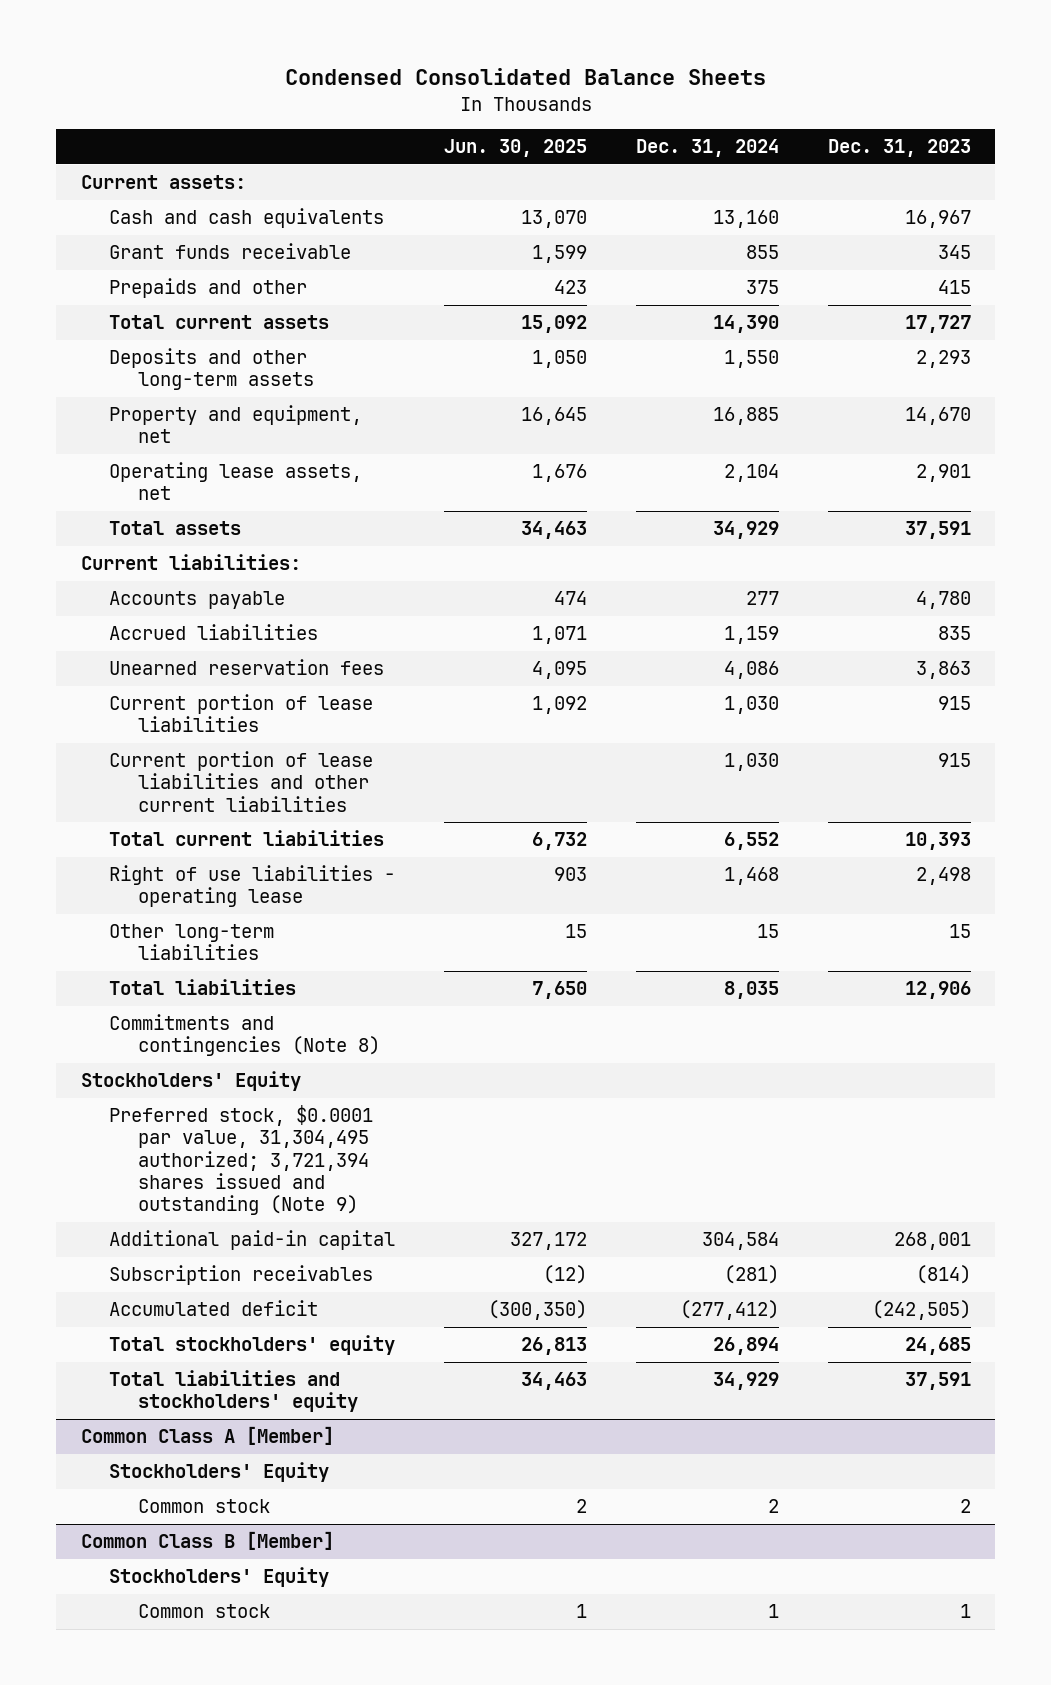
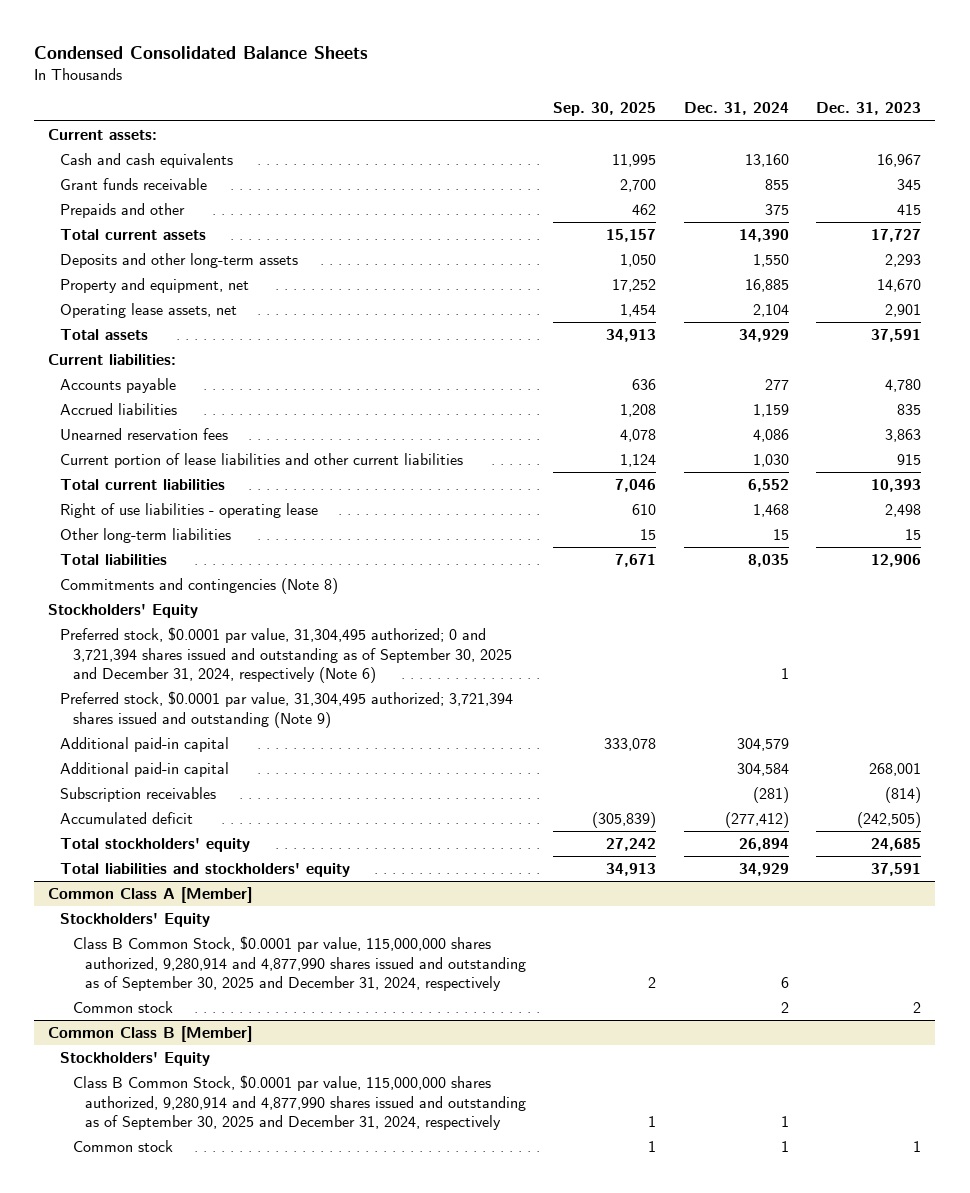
[444,139,588,158] Jun. 30, 2025 -> none
none -> [553,102,657,117] Sep. 30, 2025
[109,694,374,733] Current portion of lease liabilities -> none
none -> [60,627,512,683] Preferred stock, $0.0001 par value, 31,304,495 authorized; 0 and 3,721,394 shares issued and outstanding as of September 30, 2025 and December 31, 2024, respectively (Note 6)
none -> [60,737,230,753] Additional paid-in capital
none -> [72,936,526,991] Class B Common Stock, $0.0001 par value, 115,000,000 shares authorized, 9,280,914 and 4,877,990 shares issued and outstanding as of September 30, 2025 and December 31, 2024, respectively
none -> [72,1075,526,1130] Class B Common Stock, $0.0001 par value, 115,000,000 shares authorized, 9,280,914 and 4,877,990 shares issued and outstanding as of September 30, 2025 and December 31, 2024, respectively

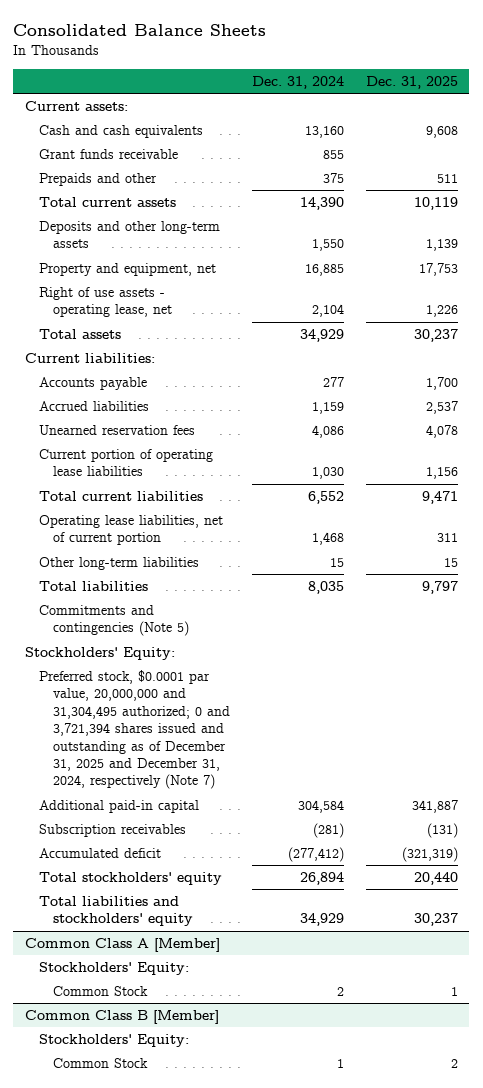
[34,45,369,59] Condensed Consolidated Balance Sheets -> [13,23,267,36] Consolidated Balance Sheets
[553,102,657,117] Sep. 30, 2025 -> none
[816,102,922,116] Dec. 31, 2023 -> none
none -> [366,75,459,89] Dec. 31, 2025
[60,303,238,319] Operating lease assets, net -> [38,286,172,318] Right of use assets - operating lease, net
[60,453,464,469] Current portion of lease liabilities and other current liabilities -> [38,448,213,477] Current portion of operating lease liabilities
[60,503,319,519] Right of use liabilities - operating lease -> [38,514,223,546] Operating lease liabilities, net of current portion
[60,627,512,683] Preferred stock, $0.0001 par value, 31,304,495 authorized; 0 and 3,721,394 shares issued and outstanding as of September 30, 2025 and December 31, 2024, respectively (Note 6) -> none
[60,737,230,753] Additional paid-in capital -> none
[60,578,339,595] Commitments and contingencies (Note 8) -> [38,604,189,637] Commitments and contingencies (Note 5)
[48,604,199,619] Stockholders' Equity -> [24,646,175,660] Stockholders' Equity:
[60,691,514,728] Preferred stock, $0.0001 par value, 31,304,495 authorized; 3,721,394 shares issued and outstanding (Note 9) -> [38,669,230,790] Preferred stock, $0.0001 par value, 20,000,000 and 31,304,495 authorized; 0 and 3,721,394 shares issued and outstanding as of December 31, 2025 and December 31, 2024, respectively (Note 7)
[72,936,526,991] Class B Common Stock, $0.0001 par value, 115,000,000 shares authorized, 9,280,914 and 4,877,990 shares issued and outstanding as of September 30, 2025 and December 31, 2024, respectively -> none
[60,913,211,928] Stockholders' Equity -> [38,961,189,975] Stockholders' Equity:
[72,1001,173,1014] Common stock -> [52,985,148,996] Common Stock
[72,1075,526,1130] Class B Common Stock, $0.0001 par value, 115,000,000 shares authorized, 9,280,914 and 4,877,990 shares issued and outstanding as of September 30, 2025 and December 31, 2024, respectively -> none
[60,1052,211,1067] Stockholders' Equity -> [38,1033,189,1047] Stockholders' Equity:
[72,1140,173,1153] Common stock -> [52,1057,148,1068] Common Stock

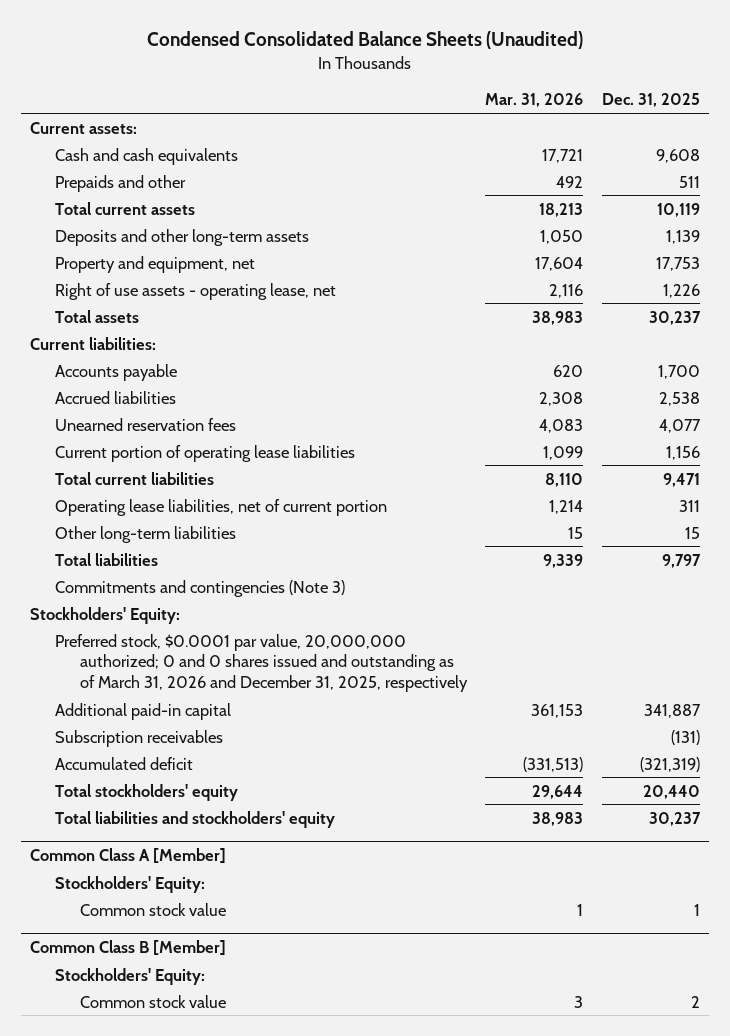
[13,23,267,36] Consolidated Balance Sheets -> [146,31,583,50] Condensed Consolidated Balance Sheets (Unaudited)
[252,75,345,89] Dec. 31, 2024 -> none
none -> [485,93,584,108] Mar. 31, 2026
[38,148,178,159] Grant funds receivable -> none
[426,400,459,414] 2,537 -> [658,391,700,406] 2,538
[426,424,459,438] 4,078 -> [658,418,701,433] 4,077
[38,604,189,637] Commitments and contingencies (Note 5) -> [54,579,345,597] Commitments and contingencies (Note 3)
[38,669,230,790] Preferred stock, $0.0001 par value, 20,000,000 and 31,304,495 authorized; 0 and 3,721,394 shares issued and outstanding as of December 31, 2025 and December 31, 2024, respectively (Note 7) -> [54,633,469,693] Preferred stock, $0.0001 par value, 20,000,000 authorized; 0 and 0 shares issued and outstanding as of March 31, 2026 and December 31, 2025, respectively
[52,985,148,996] Common Stock -> [80,902,227,916] Common stock value
[52,1057,148,1068] Common Stock -> [80,994,227,1008] Common stock value

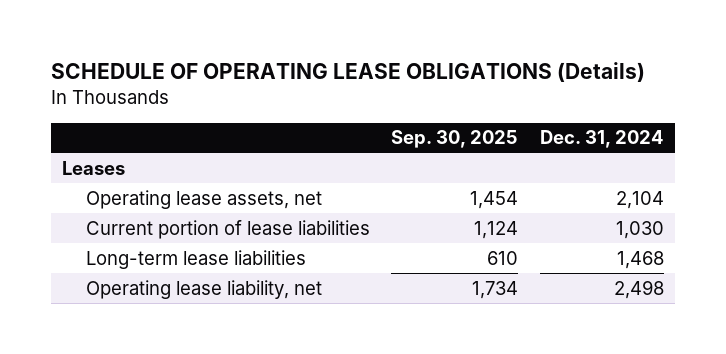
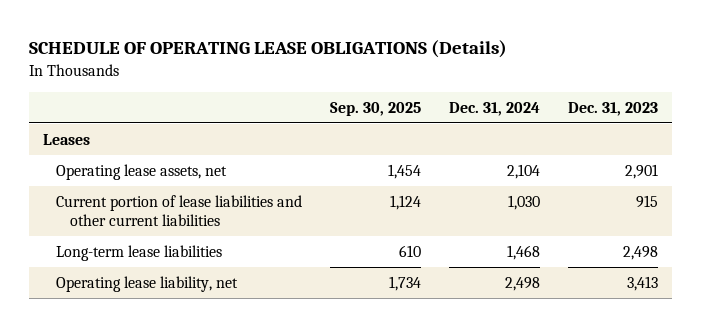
none -> [568,101,659,116] Dec. 31, 2023
[85,219,370,239] Current portion of lease liabilities -> [56,195,303,226] Current portion of lease liabilities and other current liabilities

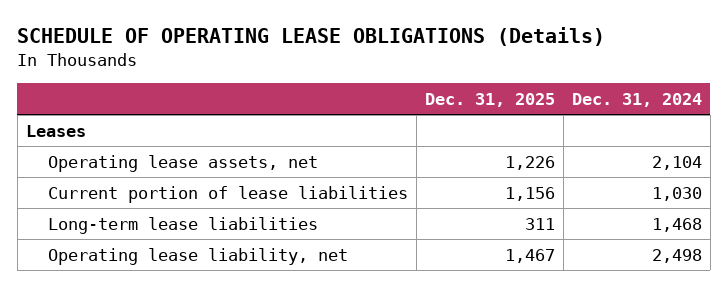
[330,101,422,116] Sep. 30, 2025 -> none
[568,101,659,116] Dec. 31, 2023 -> none
none -> [424,92,555,107] Dec. 31, 2025
[56,195,303,226] Current portion of lease liabilities and other current liabilities -> [47,185,408,203] Current portion of lease liabilities

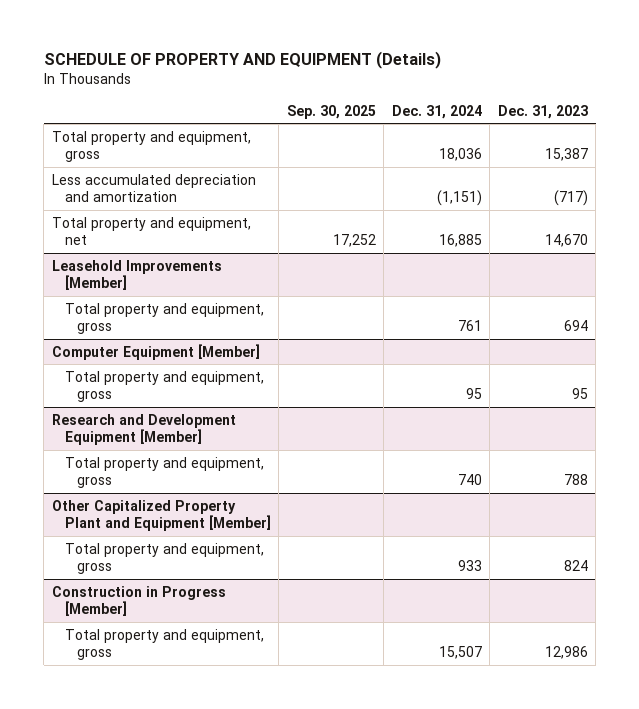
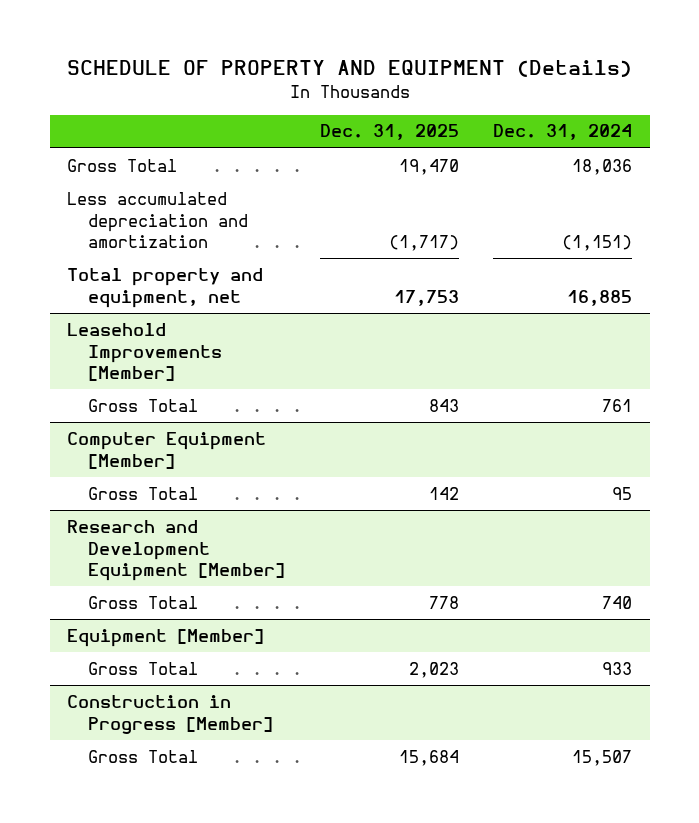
[286,104,376,119] Sep. 30, 2025 -> none
[497,104,588,119] Dec. 31, 2023 -> none
none -> [319,124,459,141] Dec. 31, 2025
[51,130,251,162] Total property and equipment, gross -> [66,158,177,172] Gross Total
[64,302,264,334] Total property and equipment, gross -> [87,398,198,412] Gross Total
[64,370,264,402] Total property and equipment, gross -> [87,486,198,500] Gross Total
[51,499,271,531] Other Capitalized Property Plant and Equipment [Member] -> none
[64,456,264,488] Total property and equipment, gross -> [87,595,198,609] Gross Total
none -> [66,628,264,647] Equipment [Member]
[64,542,264,574] Total property and equipment, gross -> [87,661,198,675] Gross Total
[64,628,264,660] Total property and equipment, gross -> [87,749,198,763] Gross Total

